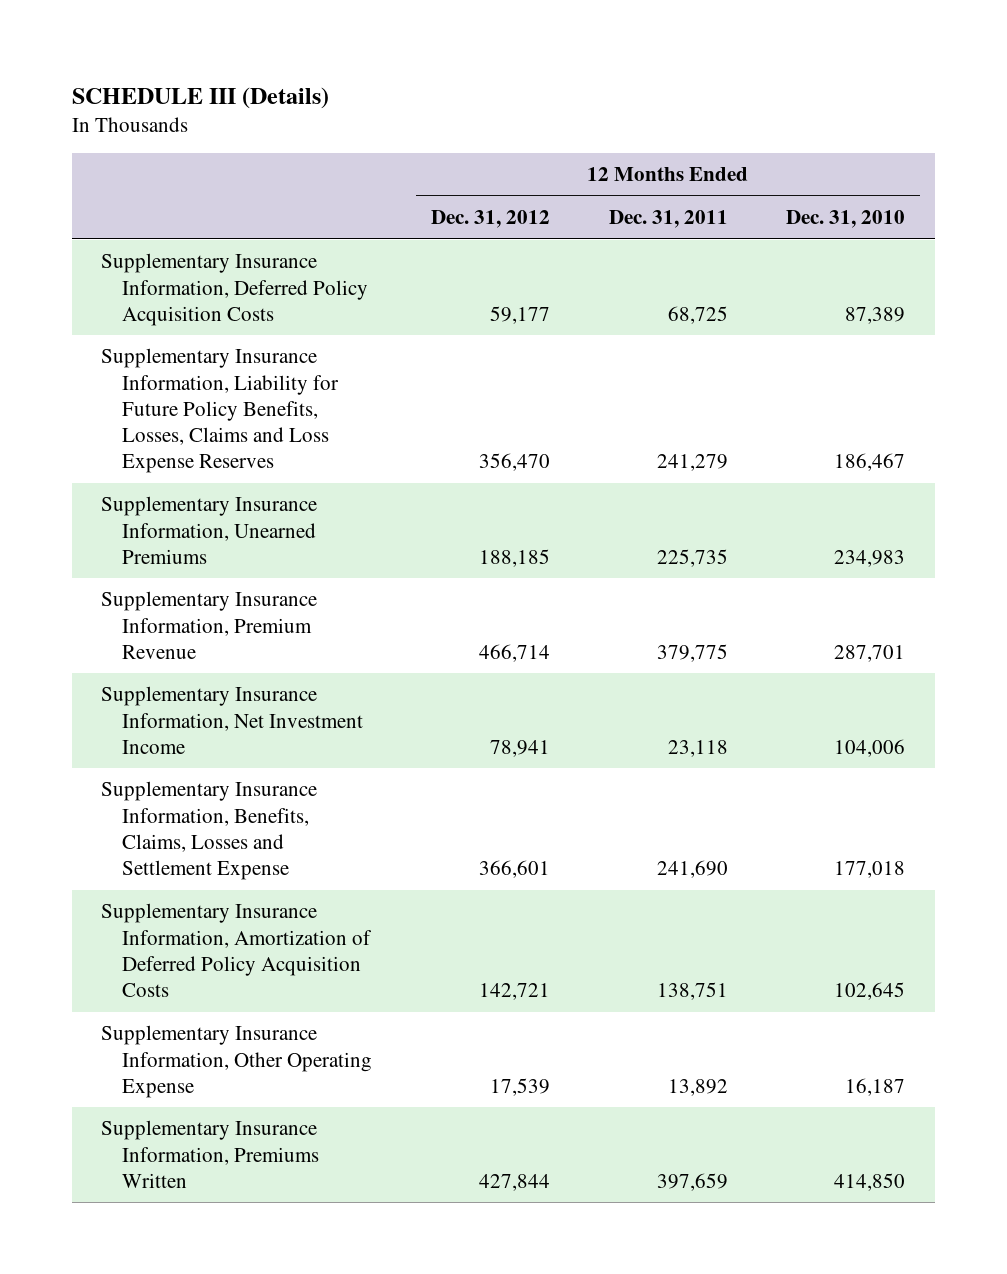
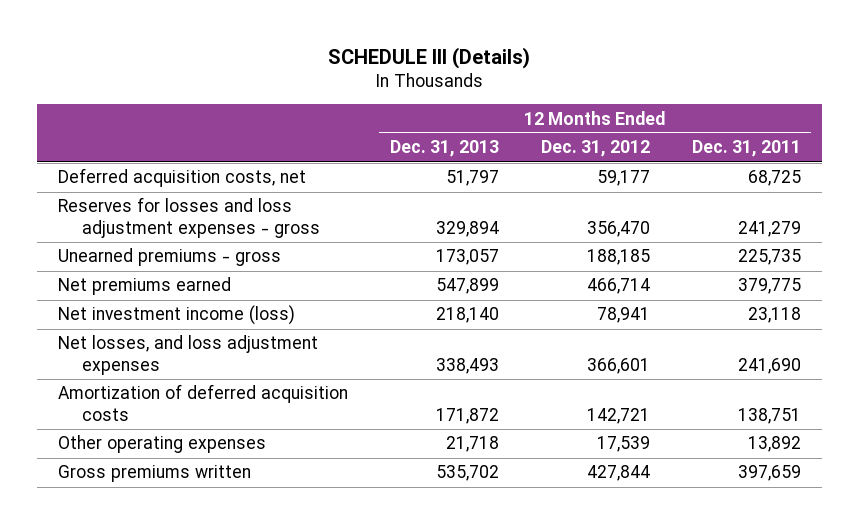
[786,210,906,229] Dec. 31, 2010 -> none
none -> [389,140,499,158] Dec. 31, 2013
[101,253,369,326] Supplementary Insurance Information, Deferred Policy Acquisition Costs -> [57,168,306,188] Deferred acquisition costs, net
[101,348,340,474] Supplementary Insurance Information, Liability for Future Policy Benefits, Losses, Claims and Loss Expense Reserves -> [57,197,321,238] Reserves for losses and loss adjustment expenses - gross
[101,496,318,564] Supplementary Insurance Information, Unearned Premiums -> [57,248,281,267] Unearned premiums - gross
[101,591,318,659] Supplementary Insurance Information, Premium Revenue -> [57,277,231,296] Net premiums earned
[101,686,364,754] Supplementary Insurance Information, Net Investment Income -> [57,305,295,326] Net investment income (loss)
[101,781,318,881] Supplementary Insurance Information, Benefits, Claims, Losses and Settlement Expense -> [57,335,318,375] Net losses, and loss adjustment expenses
[101,903,373,998] Supplementary Insurance Information, Amortization of Deferred Policy Acquisition Costs -> [57,384,348,421] Amortization of deferred acquisition costs
[101,1025,373,1098] Supplementary Insurance Information, Other Operating Expense -> [57,435,266,454] Other operating expenses
[101,1120,320,1188] Supplementary Insurance Information, Premiums Written -> [57,465,251,483] Gross premiums written

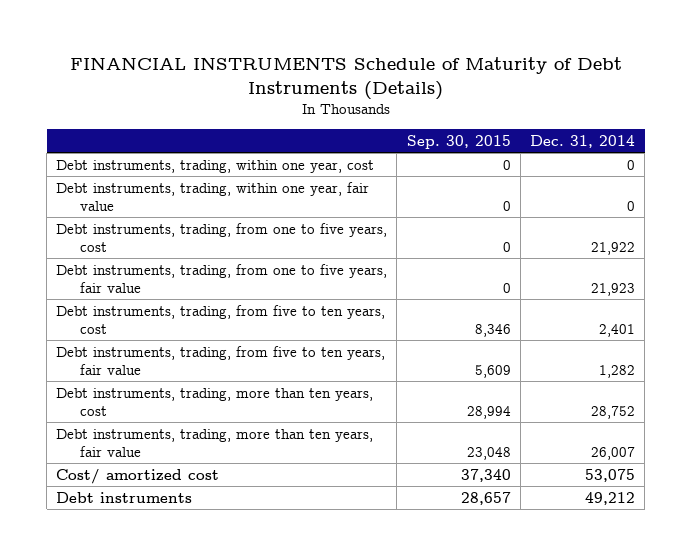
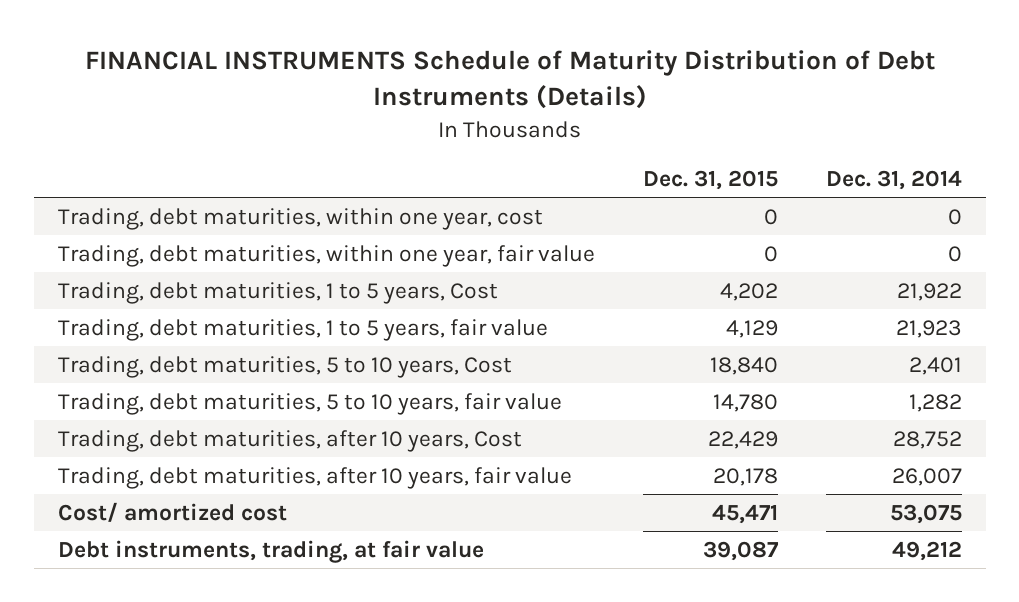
[69,57,622,100] FINANCIAL INSTRUMENTS Schedule of Maturity of Debt Instruments (Details) -> [84,50,935,110] FINANCIAL INSTRUMENTS Schedule of Maturity Distribution of Debt Instruments (Details)
[406,134,511,149] Sep. 30, 2015 -> none
none -> [642,169,778,190] Dec. 31, 2015
[56,159,375,173] Debt instruments, trading, within one year, cost -> [57,207,543,230] Trading, debt maturities, within one year, cost
[56,181,370,211] Debt instruments, trading, within one year, fair value -> [57,244,595,267] Trading, debt maturities, within one year, fair value
[56,222,388,252] Debt instruments, trading, from one to five years, cost -> [57,281,498,304] Trading, debt maturities, 1 to 5 years, Cost
[56,263,388,293] Debt instruments, trading, from one to five years, fair value -> [57,318,548,341] Trading, debt maturities, 1 to 5 years, fair value
[56,304,386,334] Debt instruments, trading, from five to ten years, cost -> [57,355,512,378] Trading, debt maturities, 5 to 10 years, Cost
[56,345,386,375] Debt instruments, trading, from five to ten years, fair value -> [57,392,562,415] Trading, debt maturities, 5 to 10 years, fair value
[56,387,374,416] Debt instruments, trading, more than ten years, cost -> [57,429,522,452] Trading, debt maturities, after 10 years, Cost
[56,428,374,457] Debt instruments, trading, more than ten years, fair value -> [57,466,572,489] Trading, debt maturities, after 10 years, fair value
[56,491,193,503] Debt instruments -> [57,539,484,563] Debt instruments, trading, at fair value

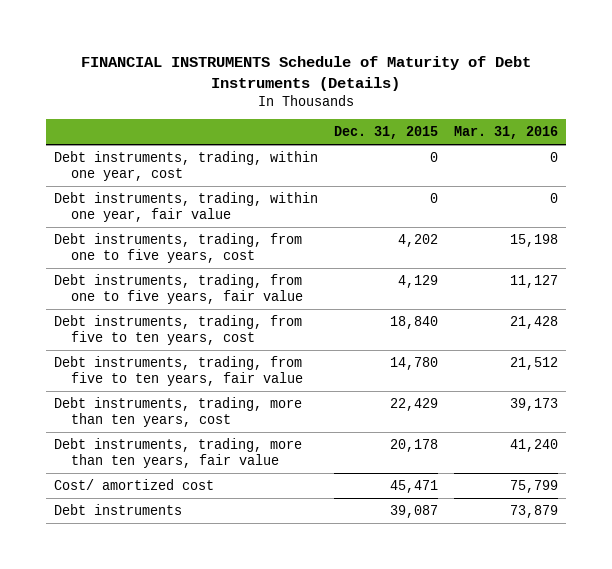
[84,50,935,110] FINANCIAL INSTRUMENTS Schedule of Maturity Distribution of Debt Instruments (Details) -> [80,55,531,91] FINANCIAL INSTRUMENTS Schedule of Maturity of Debt Instruments (Details)
[825,169,962,190] Dec. 31, 2014 -> none
none -> [453,125,558,139] Mar. 31, 2016
[57,207,543,230] Trading, debt maturities, within one year, cost -> [53,151,318,182] Debt instruments, trading, within one year, cost
[57,244,595,267] Trading, debt maturities, within one year, fair value -> [53,192,318,223] Debt instruments, trading, within one year, fair value
[57,281,498,304] Trading, debt maturities, 1 to 5 years, Cost -> [53,233,302,264] Debt instruments, trading, from one to five years, cost
[57,318,548,341] Trading, debt maturities, 1 to 5 years, fair value -> [53,274,303,305] Debt instruments, trading, from one to five years, fair value
[57,355,512,378] Trading, debt maturities, 5 to 10 years, Cost -> [53,315,302,346] Debt instruments, trading, from five to ten years, cost
[57,392,562,415] Trading, debt maturities, 5 to 10 years, fair value -> [53,356,303,387] Debt instruments, trading, from five to ten years, fair value
[57,429,522,452] Trading, debt maturities, after 10 years, Cost -> [53,397,302,428] Debt instruments, trading, more than ten years, cost
[57,466,572,489] Trading, debt maturities, after 10 years, fair value -> [53,438,302,469] Debt instruments, trading, more than ten years, fair value
[57,539,484,563] Debt instruments, trading, at fair value -> [53,504,182,516] Debt instruments

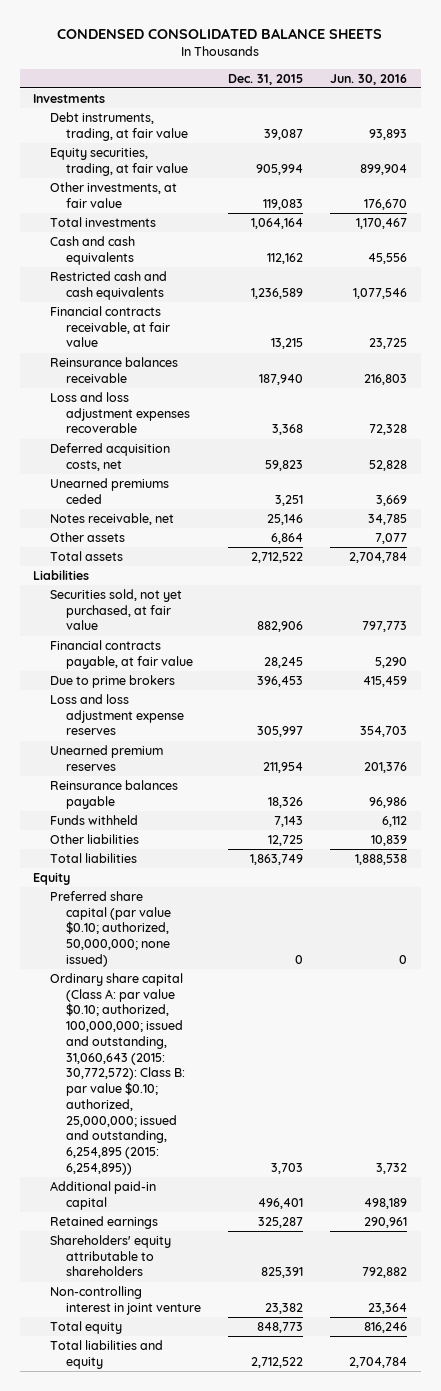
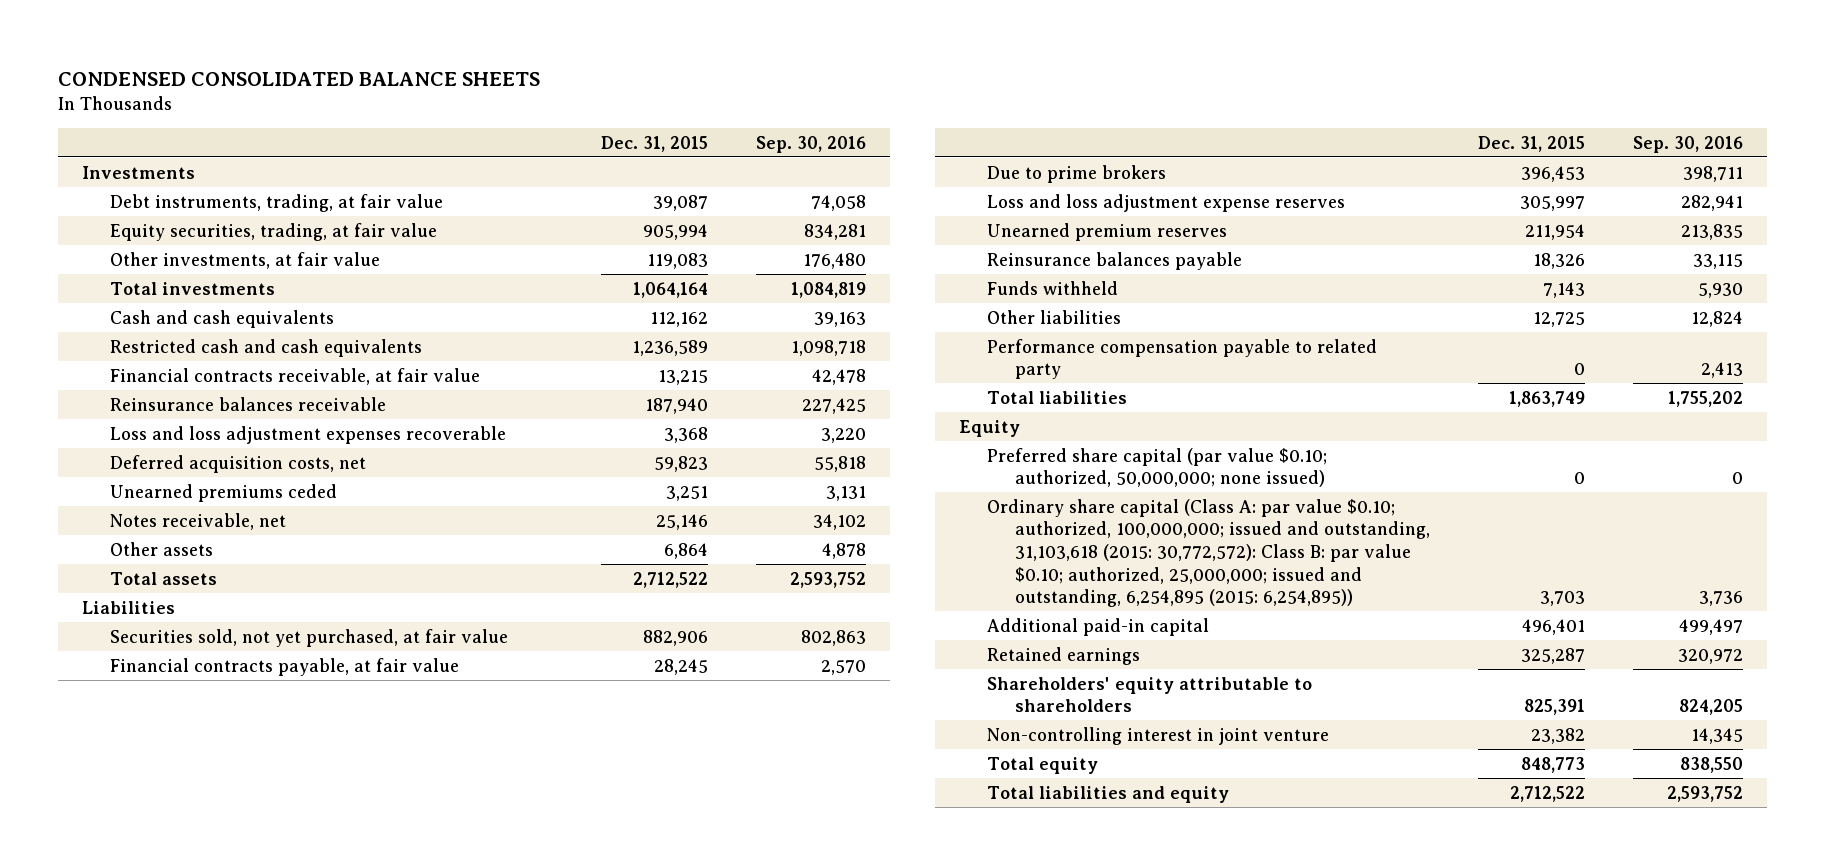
[330,73,408,85] Jun. 30, 2016 -> none
none -> [756,135,867,153] Sep. 30, 2016
none -> [987,338,1378,380] Performance compensation payable to related party
[49,973,185,1175] Ordinary share capital (Class A: par value $0.10; authorized, 100,000,000; issued and outstanding, 31,060,643 (2015: 30,772,572): Class B: par value $0.10; authorized, 25,000,000; issued and outstanding, 6,254,895 (2015: 6,254,895)) -> [987,498,1430,608] Ordinary share capital (Class A: par value $0.10; authorized, 100,000,000; issued and outstanding, 31,103,618 (2015: 30,772,572): Class B: par value $0.10; authorized, 25,000,000; issued and outstanding, 6,254,895 (2015: 6,254,895))

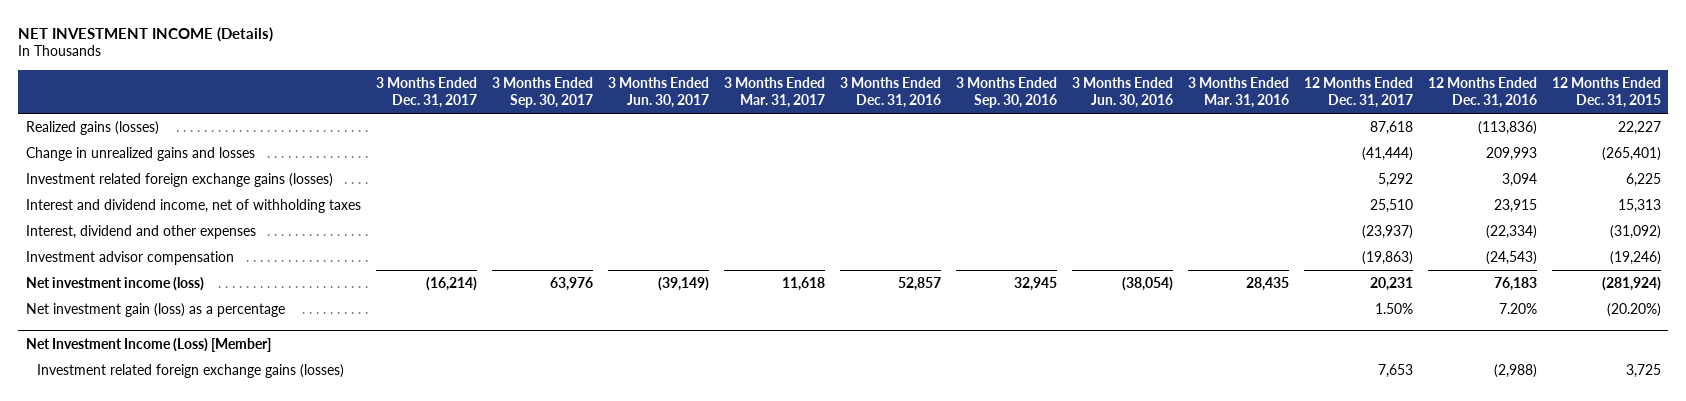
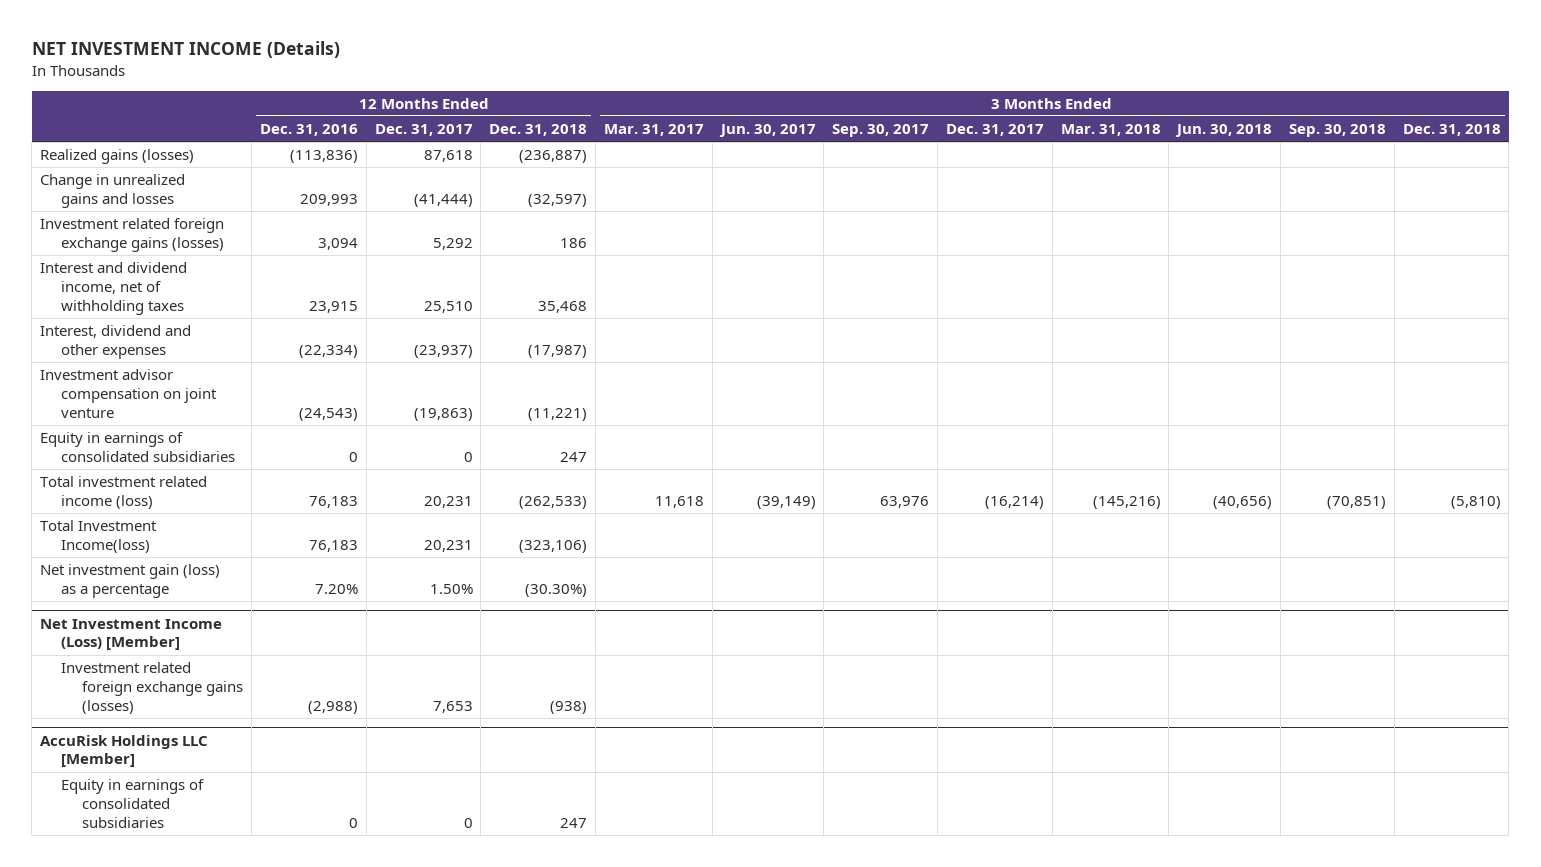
[839,76,941,108] 3 Months Ended Dec. 31, 2016 -> none
[955,76,1057,108] 3 Months Ended Sep. 30, 2016 -> none
[1071,76,1173,108] 3 Months Ended Jun. 30, 2016 -> none
[1187,76,1289,108] 3 Months Ended Mar. 31, 2016 -> none
[1551,76,1661,108] 12 Months Ended Dec. 31, 2015 -> none
none -> [489,123,588,136] Dec. 31, 2018
none -> [1060,123,1161,136] Mar. 31, 2018
none -> [1175,123,1273,137] Jun. 30, 2018
none -> [1288,123,1386,137] Sep. 30, 2018
none -> [1402,123,1501,136] Dec. 31, 2018
[25,250,234,265] Investment advisor compensation -> [40,369,218,418] Investment advisor compensation on joint venture
none -> [40,432,236,462] Equity in earnings of consolidated subsidiaries
[25,276,204,291] Net investment income (loss) -> [40,476,208,509] Total investment related income (loss)
none -> [40,520,158,553] Total Investment Income(loss)
none -> [40,734,209,768] AccuRisk Holdings LLC [Member]
none -> [61,779,205,828] Equity in earnings of consolidated subsidiaries

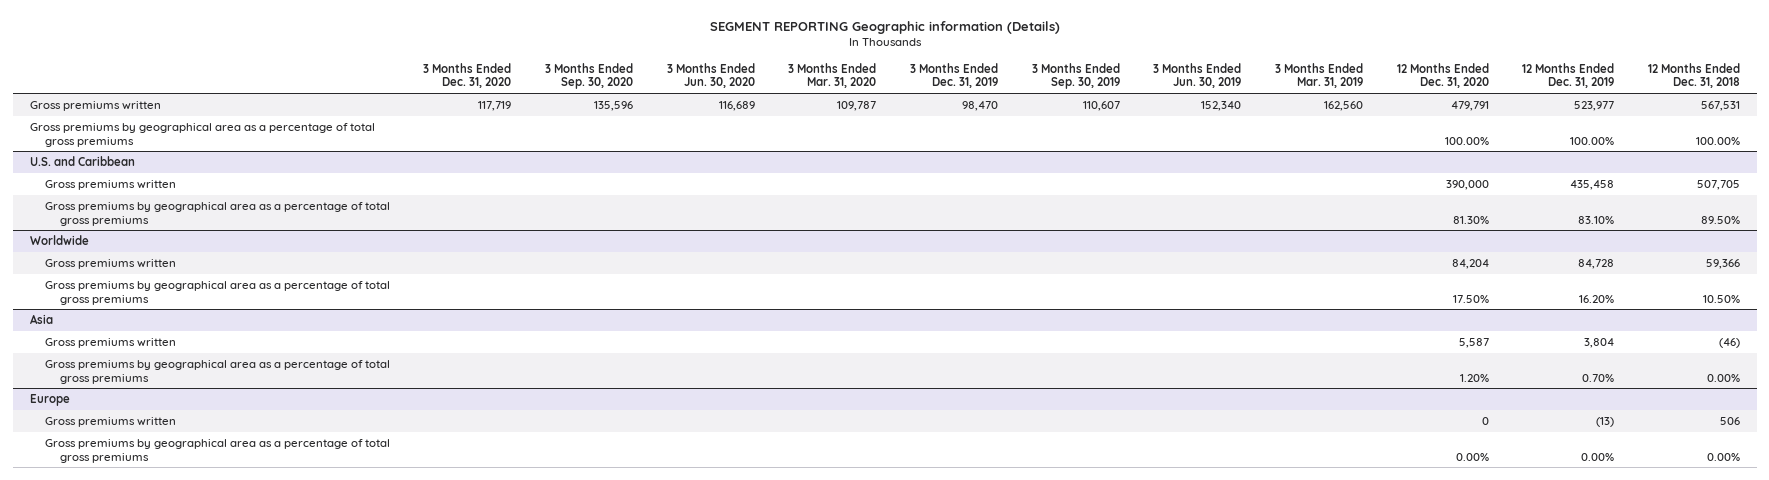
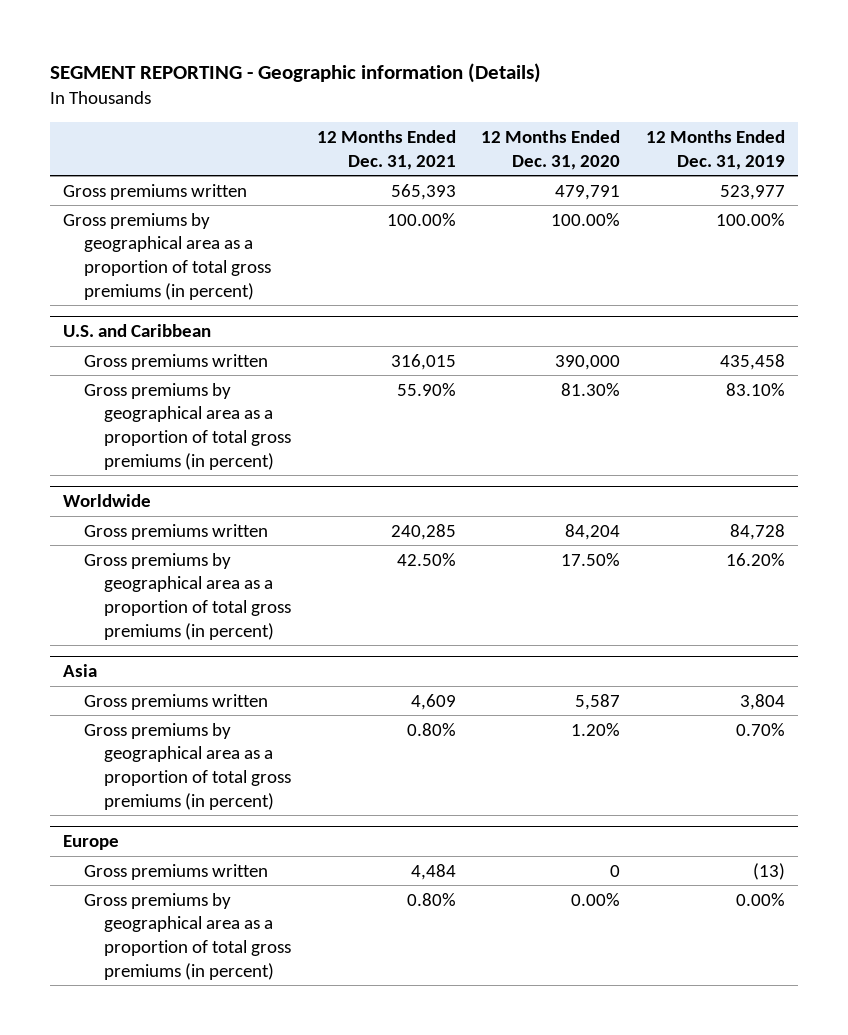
[709,20,1060,34] SEGMENT REPORTING Geographic information (Details) -> [50,63,542,84] SEGMENT REPORTING - Geographic information (Details)
[423,62,512,89] 3 Months Ended Dec. 31, 2020 -> none
[544,62,633,90] 3 Months Ended Sep. 30, 2020 -> none
[666,62,755,89] 3 Months Ended Jun. 30, 2020 -> none
[788,62,877,89] 3 Months Ended Mar. 31, 2020 -> none
[909,62,998,89] 3 Months Ended Dec. 31, 2019 -> none
[1031,62,1120,90] 3 Months Ended Sep. 30, 2019 -> none
[1153,62,1242,89] 3 Months Ended Jun. 30, 2019 -> none
[1274,62,1363,89] 3 Months Ended Mar. 31, 2019 -> none
[1647,62,1740,89] 12 Months Ended Dec. 31, 2018 -> none
none -> [316,130,456,170] 12 Months Ended Dec. 31, 2021
[29,122,375,147] Gross premiums by geographical area as a percentage of total gross premiums -> [63,212,271,300] Gross premiums by geographical area as a proportion of total gross premiums (in percent)
[44,201,390,226] Gross premiums by geographical area as a percentage of total gross premiums -> [83,382,291,470] Gross premiums by geographical area as a proportion of total gross premiums (in percent)
[44,280,390,305] Gross premiums by geographical area as a percentage of total gross premiums -> [83,552,291,640] Gross premiums by geographical area as a proportion of total gross premiums (in percent)
[44,359,390,384] Gross premiums by geographical area as a percentage of total gross premiums -> [83,722,291,810] Gross premiums by geographical area as a proportion of total gross premiums (in percent)
[44,438,390,463] Gross premiums by geographical area as a percentage of total gross premiums -> [83,892,291,980] Gross premiums by geographical area as a proportion of total gross premiums (in percent)

